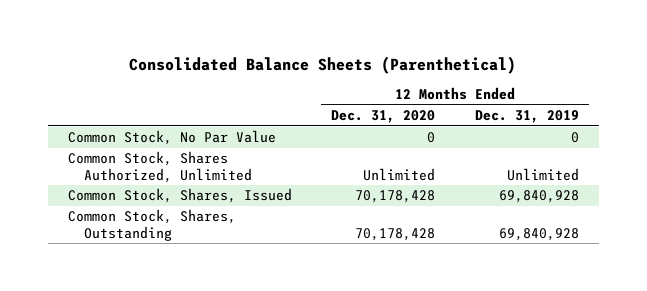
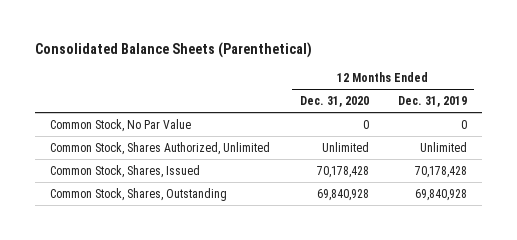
[498,190,579,204] 69,840,928 -> [415,165,468,178] 70,178,428
[355,227,436,241] 70,178,428 -> [316,188,369,201] 69,840,928

